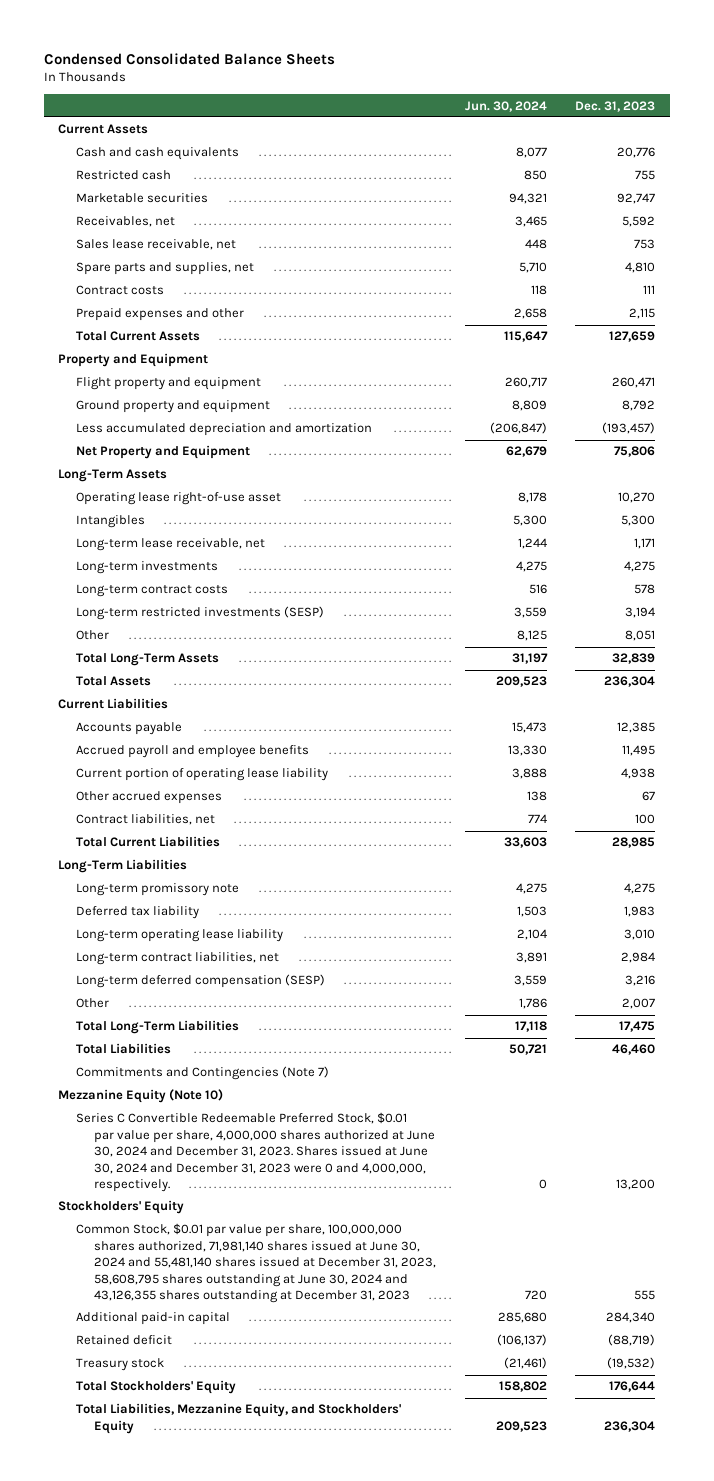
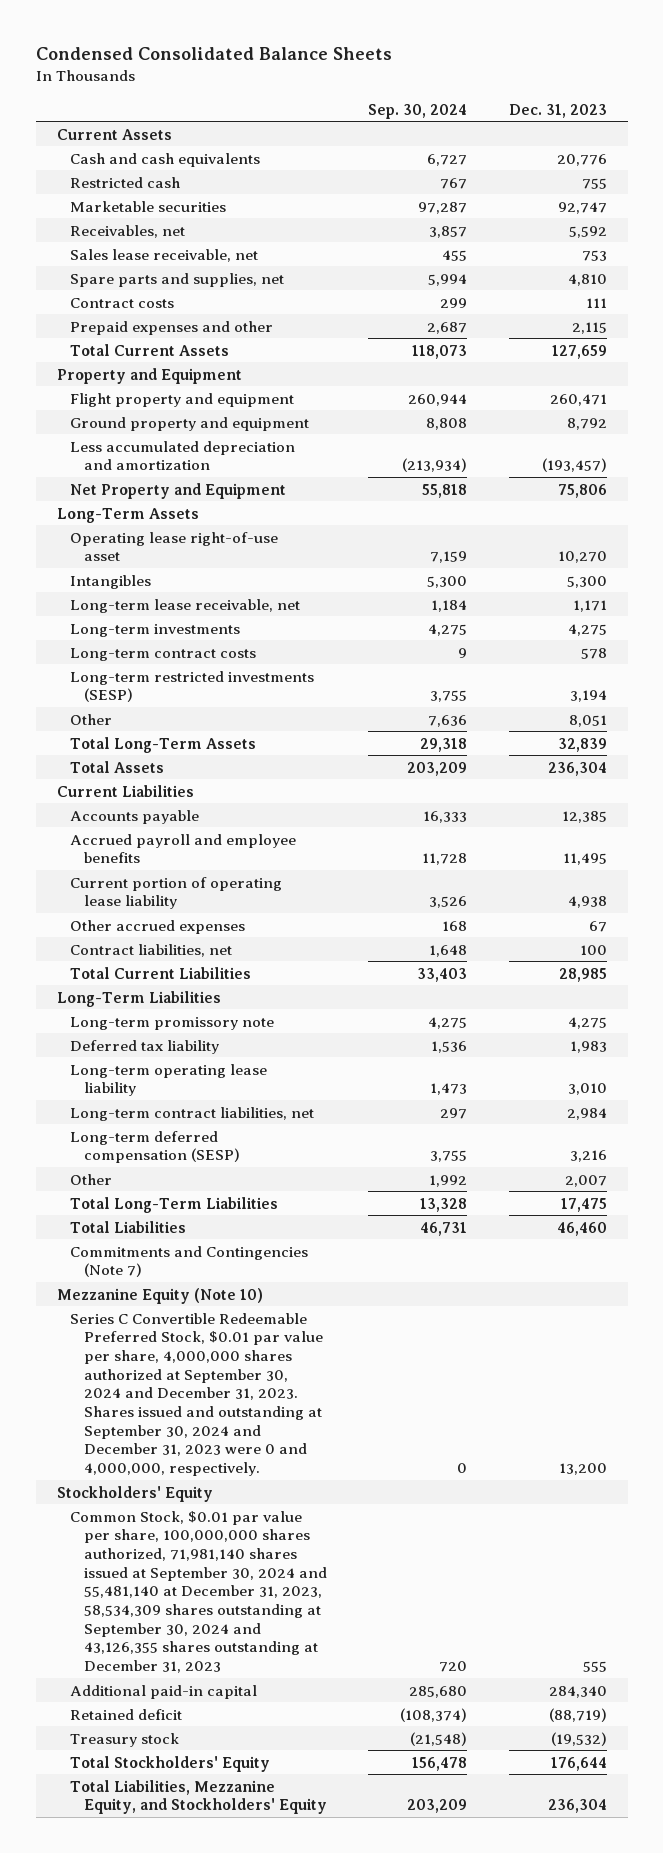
[464,100,547,112] Jun. 30, 2024 -> none
none -> [368,103,468,119] Sep. 30, 2024
[76,1112,436,1193] Series C Convertible Redeemable Preferred Stock, $0.01 par value per share, 4,000,000 shares authorized at June 30, 2024 and December 31, 2023. Shares issued at June 30, 2024 and December 31, 2023 were 0 and 4,000,000, respectively. -> [70,1312,323,1477] Series C Convertible Redeemable Preferred Stock, $0.01 par value per share, 4,000,000 shares authorized at September 30, 2024 and December 31, 2023. Shares issued and outstanding at September 30, 2024 and December 31, 2023 were 0 and 4,000,000, respectively.
[76,1223,437,1304] Common Stock, $0.01 par value per share, 100,000,000 shares authorized, 71,981,140 shares issued at June 30, 2024 and 55,481,140 shares issued at December 31, 2023, 58,608,795 shares outstanding at June 30, 2024 and 43,126,355 shares outstanding at December 31, 2023 -> [70,1510,327,1674] Common Stock, $0.01 par value per share, 100,000,000 shares authorized, 71,981,140 shares issued at September 30, 2024 and 55,481,140 at December 31, 2023, 58,534,309 shares outstanding at September 30, 2024 and 43,126,355 shares outstanding at December 31, 2023

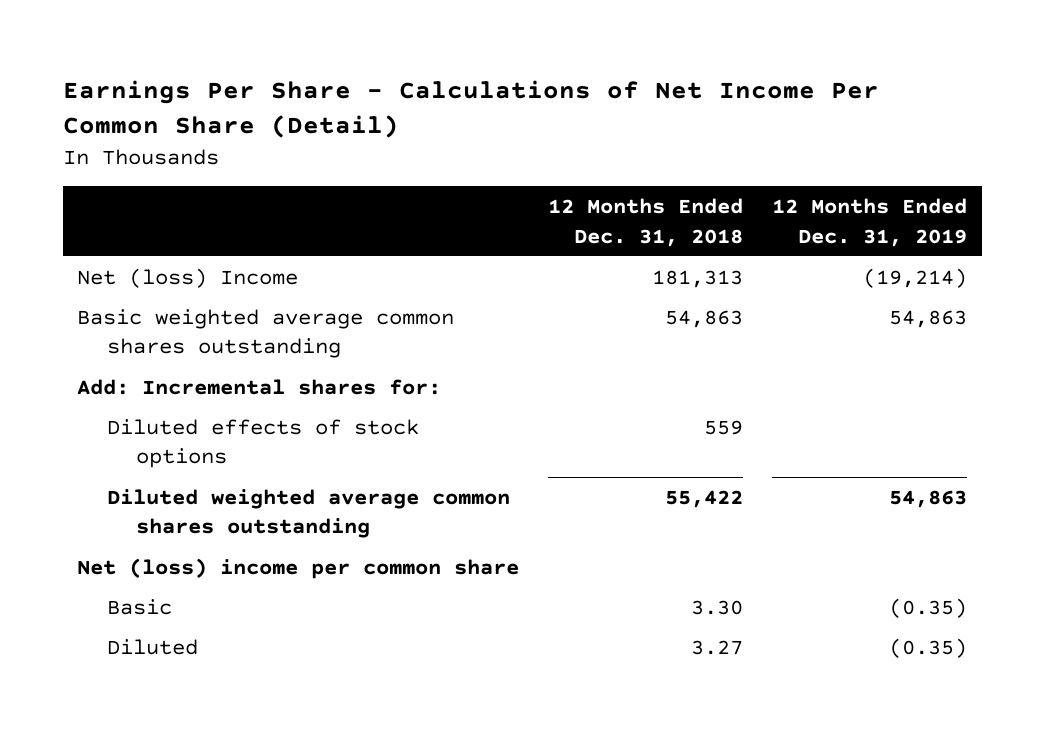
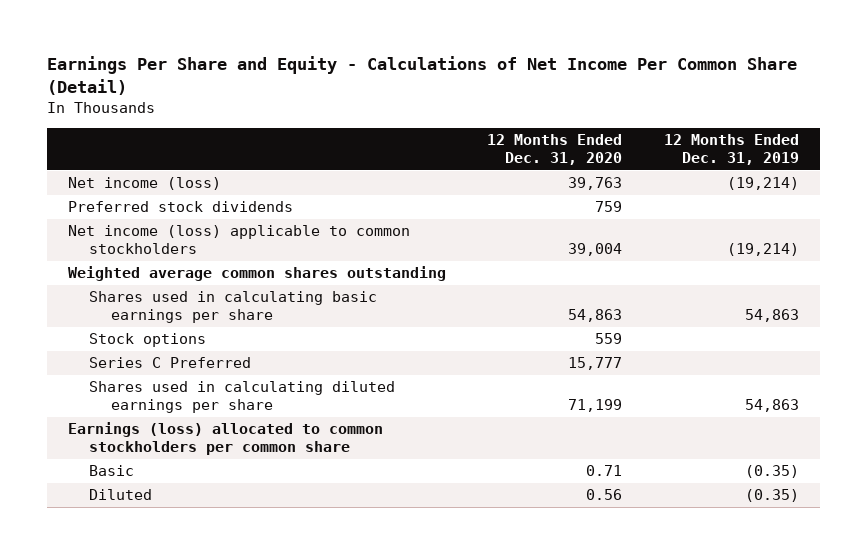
[62,79,879,139] Earnings Per Share - Calculations of Net Income Per Common Share (Detail) -> [46,56,797,96] Earnings Per Share and Equity - Calculations of Net Income Per Common Share (Detail)
[548,198,744,247] 12 Months Ended Dec. 31, 2018 -> none
none -> [487,134,623,166] 12 Months Ended Dec. 31, 2020
[77,378,442,395] Add: Incremental shares for: -> none
[77,557,520,579] Net (loss) income per common share -> none
[77,267,299,288] Net (loss) Income -> [67,177,221,191] Net income (loss)
none -> [67,201,293,213] Preferred stock dividends
none -> [67,225,410,255] Net income (loss) applicable to common stockholders
none -> [67,266,446,282] Weighted average common shares outstanding
[77,308,455,359] Basic weighted average common shares outstanding -> [89,291,378,324] Shares used in calculating basic earnings per share
[106,418,419,469] Diluted effects of stock options -> [89,333,207,348] Stock options
none -> [89,357,252,369] Series C Preferred
[106,488,510,539] Diluted weighted average common shares outstanding -> [89,381,396,414] Shares used in calculating diluted earnings per share
none -> [67,422,383,456] Earnings (loss) allocated to common stockholders per common share

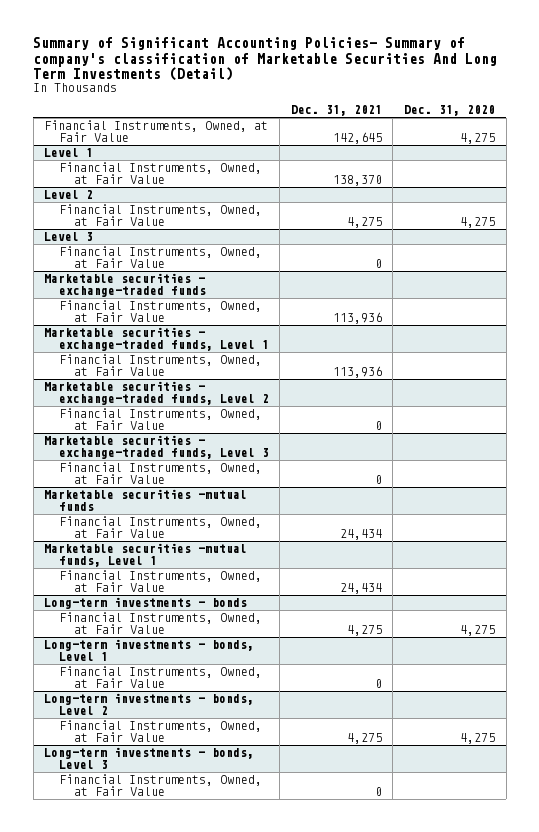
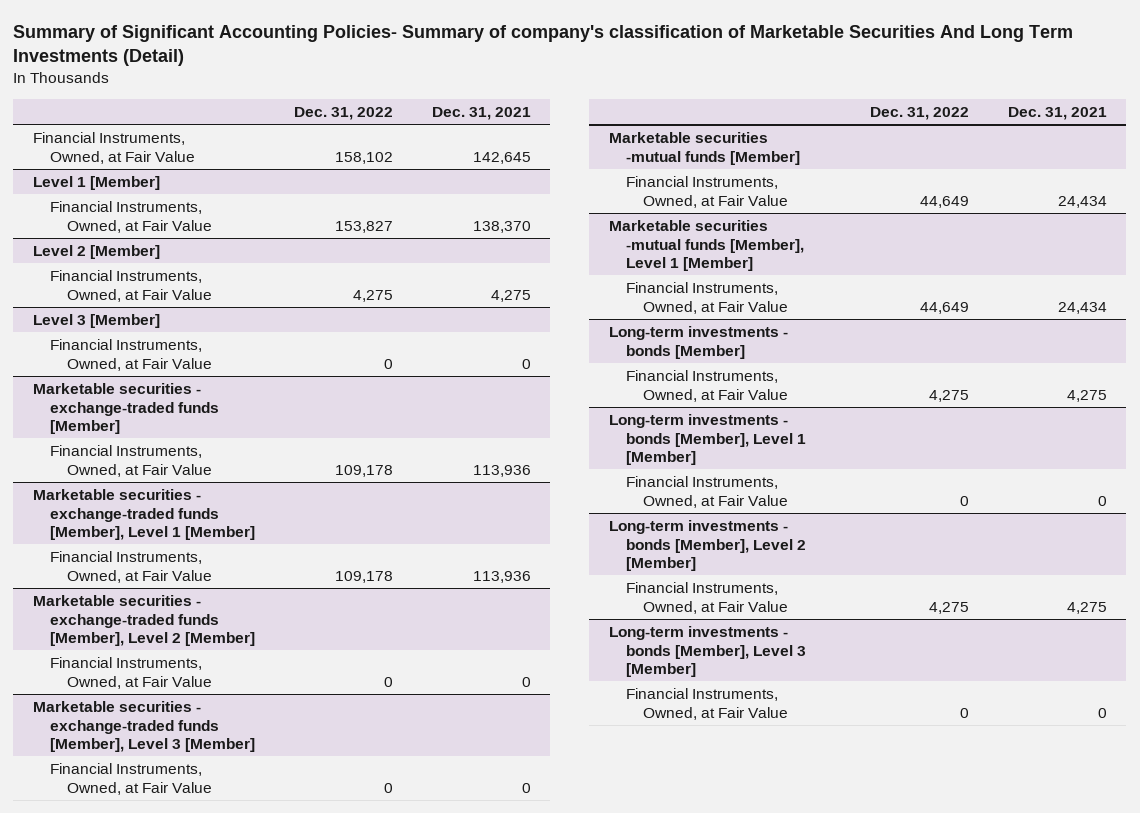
[404,105,496,117] Dec. 31, 2020 -> none
none -> [293,106,393,120] Dec. 31, 2022
[44,148,94,158] Level 1 -> [32,176,160,191] Level 1 [Member]
[44,190,94,200] Level 2 -> [32,245,160,260] Level 2 [Member]
[44,232,94,242] Level 3 -> [32,314,160,329] Level 3 [Member]
[44,273,206,298] Marketable securities - exchange-traded funds -> [32,383,219,434] Marketable securities - exchange-traded funds [Member]
[44,327,269,352] Marketable securities - exchange-traded funds, Level 1 -> [32,489,255,540] Marketable securities - exchange-traded funds [Member], Level 1 [Member]
[44,381,269,406] Marketable securities - exchange-traded funds, Level 2 -> [32,595,255,646] Marketable securities - exchange-traded funds [Member], Level 2 [Member]
[44,435,269,460] Marketable securities - exchange-traded funds, Level 3 -> [32,701,255,752] Marketable securities - exchange-traded funds [Member], Level 3 [Member]
[44,489,248,512] Marketable securities -mutual funds -> [608,132,800,165] Marketable securities -mutual funds [Member]
[44,543,248,568] Marketable securities -mutual funds, Level 1 -> [608,220,804,271] Marketable securities -mutual funds [Member], Level 1 [Member]
[44,597,248,610] Long-term investments - bonds -> [608,326,788,359] Long-term investments - bonds [Member]
[44,639,255,662] Long-term investments - bonds, Level 1 -> [608,414,806,465] Long-term investments - bonds [Member], Level 1 [Member]
[44,693,255,716] Long-term investments - bonds, Level 2 -> [608,520,806,571] Long-term investments - bonds [Member], Level 2 [Member]
[44,747,255,770] Long-term investments - bonds, Level 3 -> [608,626,806,677] Long-term investments - bonds [Member], Level 3 [Member]

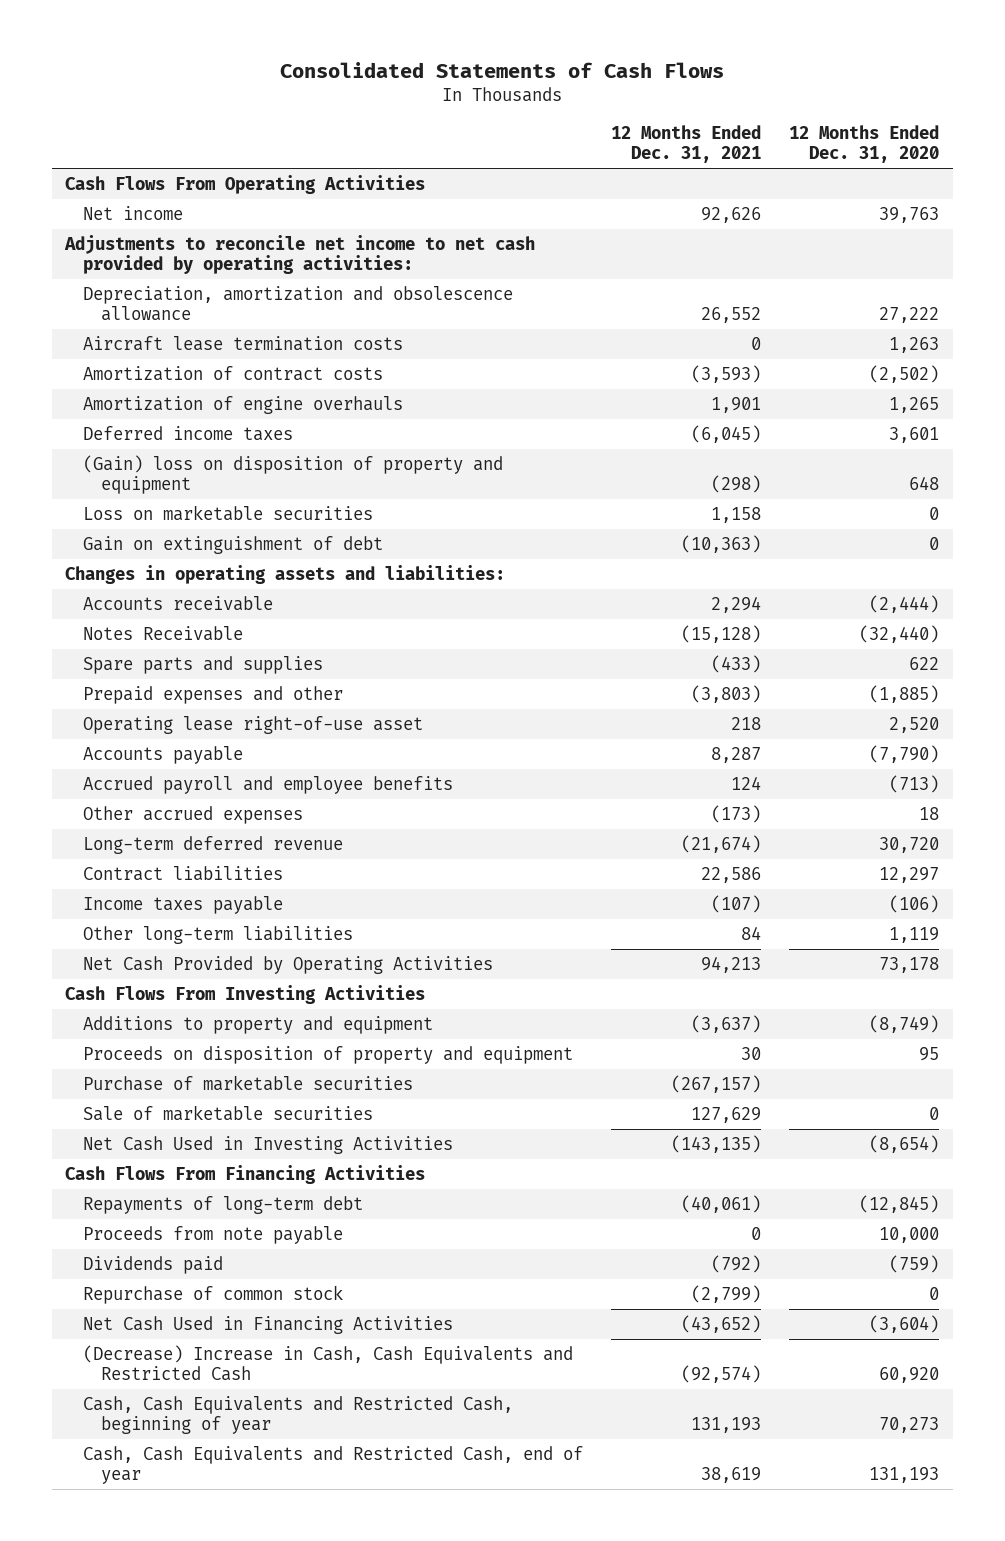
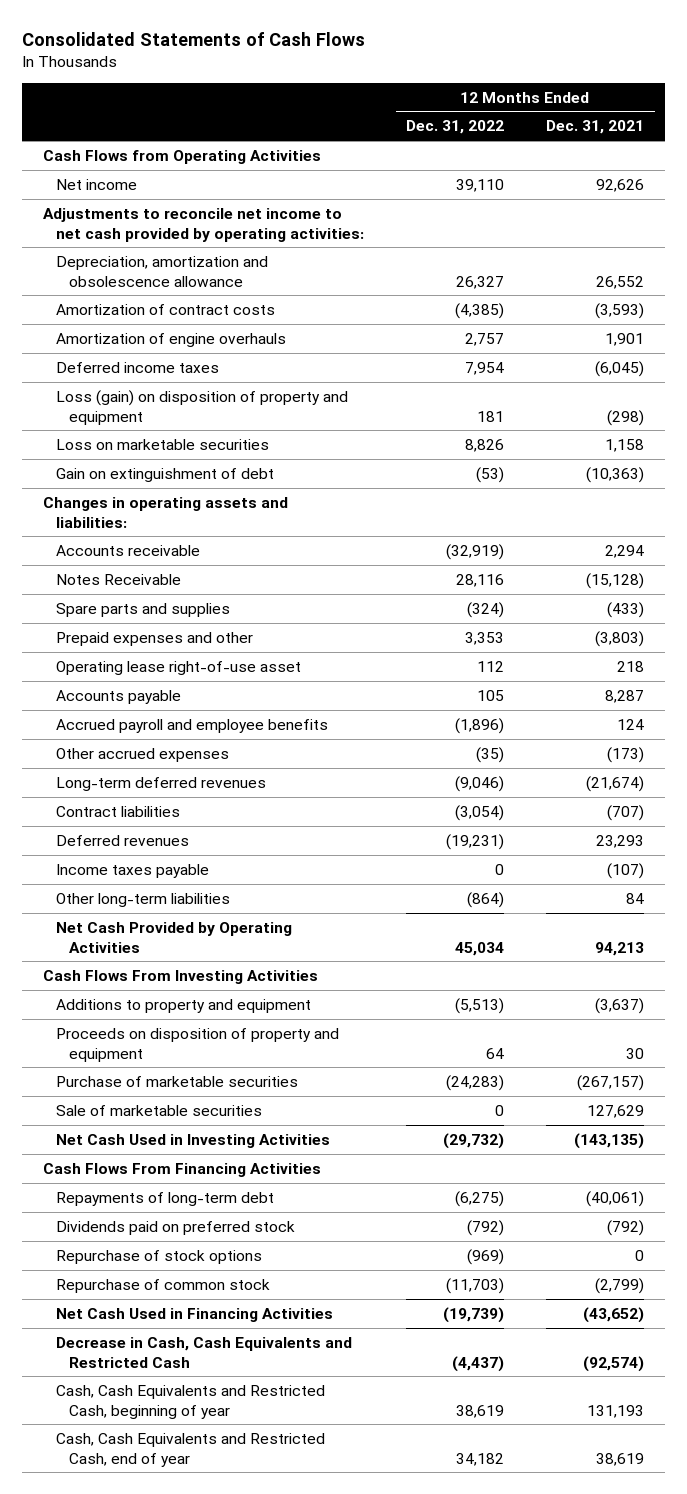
[789,125,940,164] 12 Months Ended Dec. 31, 2020 -> none
none -> [406,120,505,135] Dec. 31, 2022
[65,174,426,194] Cash Flows From Operating Activities -> [42,149,321,164] Cash Flows from Operating Activities
[83,335,404,351] Aircraft lease termination costs -> none
[83,454,504,494] (Gain) loss on disposition of property and equipment -> [56,389,349,425] Loss (gain) on disposition of property and equipment
[83,835,344,854] Long-term deferred revenue -> [56,776,267,791] Long-term deferred revenues
[701,866,762,883] 22,586 -> [607,804,645,821] (707)
none -> [56,834,190,846] Deferred revenues
[83,1225,344,1244] Proceeds from note payable -> none
[83,1255,224,1274] Dividends paid -> [56,1220,296,1235] Dividends paid on preferred stock
none -> [56,1249,263,1264] Repurchase of stock options
[83,1344,574,1381] (Decrease) Increase in Cash, Cash Equivalents and Restricted Cash -> [56,1336,353,1368] Decrease in Cash, Cash Equivalents and Restricted Cash

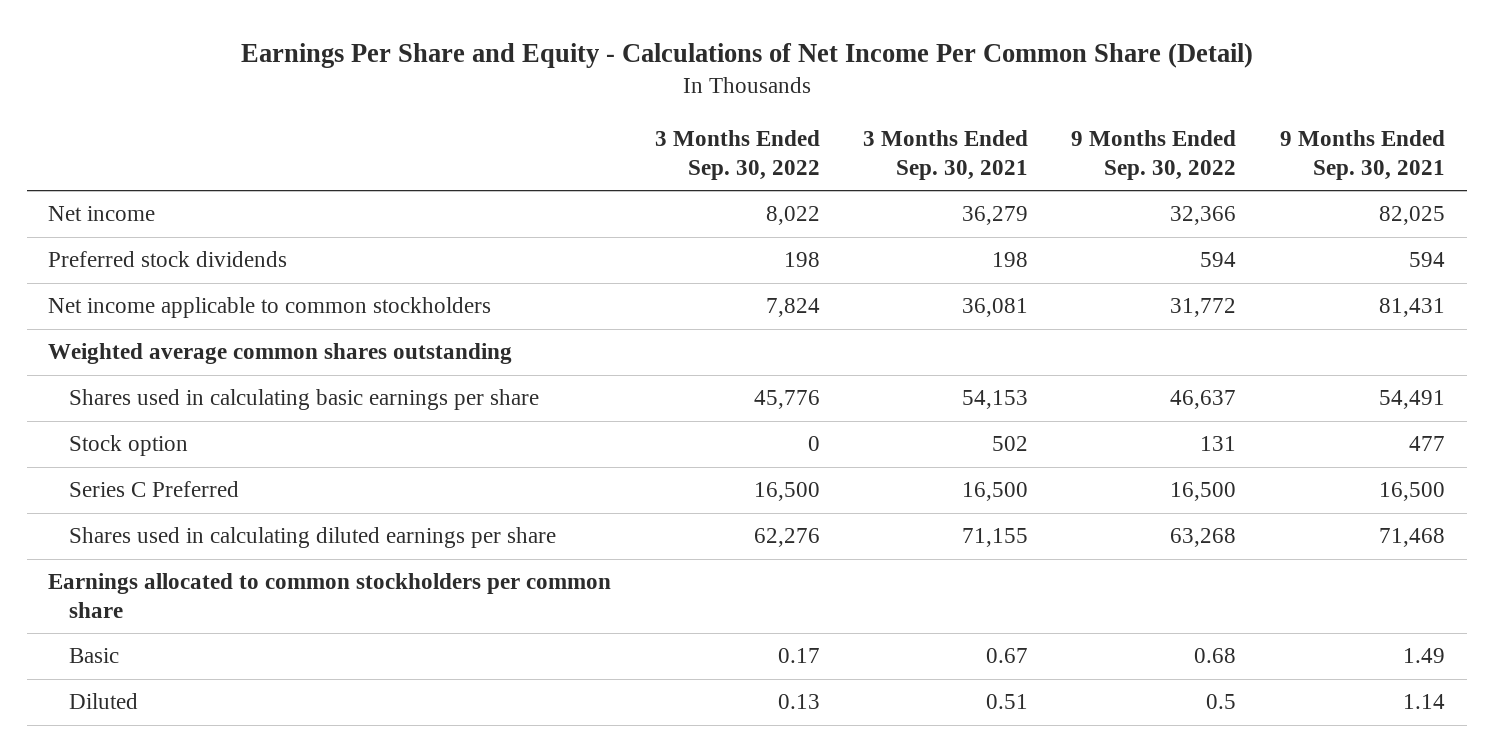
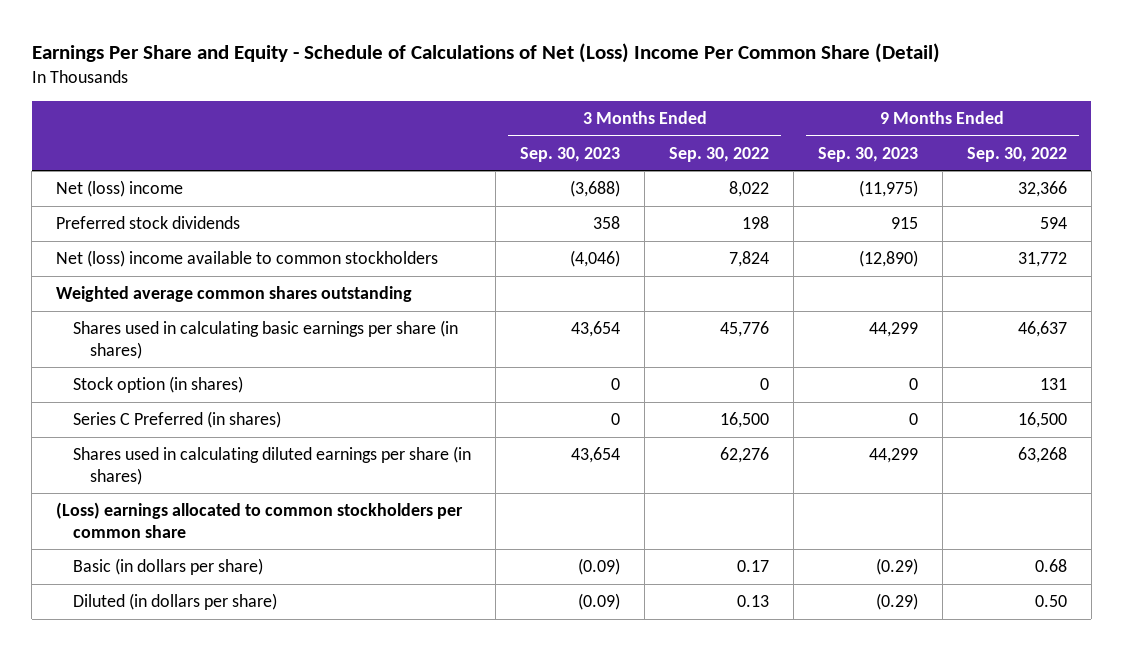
[240,43,1253,69] Earnings Per Share and Equity - Calculations of Net Income Per Common Share (Detail) -> [31,43,940,64] Earnings Per Share and Equity - Schedule of Calculations of Net (Loss) Income Per Common Share (Detail)
[863,130,1029,180] 3 Months Ended Sep. 30, 2021 -> none
[1279,130,1445,180] 9 Months Ended Sep. 30, 2021 -> none
none -> [520,146,621,162] Sep. 30, 2023
none -> [817,146,918,162] Sep. 30, 2023
[48,206,156,222] Net income -> [56,180,184,198] Net (loss) income
[48,297,492,319] Net income applicable to common stockholders -> [56,250,439,268] Net (loss) income available to common stockholders
[68,389,539,411] Shares used in calculating basic earnings per share -> [73,320,459,359] Shares used in calculating basic earnings per share (in shares)
[68,435,188,457] Stock option -> [73,376,244,394] Stock option (in shares)
[68,481,239,498] Series C Preferred -> [73,411,282,429] Series C Preferred (in shares)
[68,527,556,549] Shares used in calculating diluted earnings per share -> [73,446,472,485] Shares used in calculating diluted earnings per share (in shares)
[48,573,612,618] Earnings allocated to common stockholders per common share -> [56,502,464,538] (Loss) earnings allocated to common stockholders per common share
[68,648,119,664] Basic -> [73,558,264,576] Basic (in dollars per share)
[68,693,138,710] Diluted -> [73,593,278,611] Diluted (in dollars per share)
[1206,694,1237,710] 0.5 -> [1034,595,1067,608] 0.50

